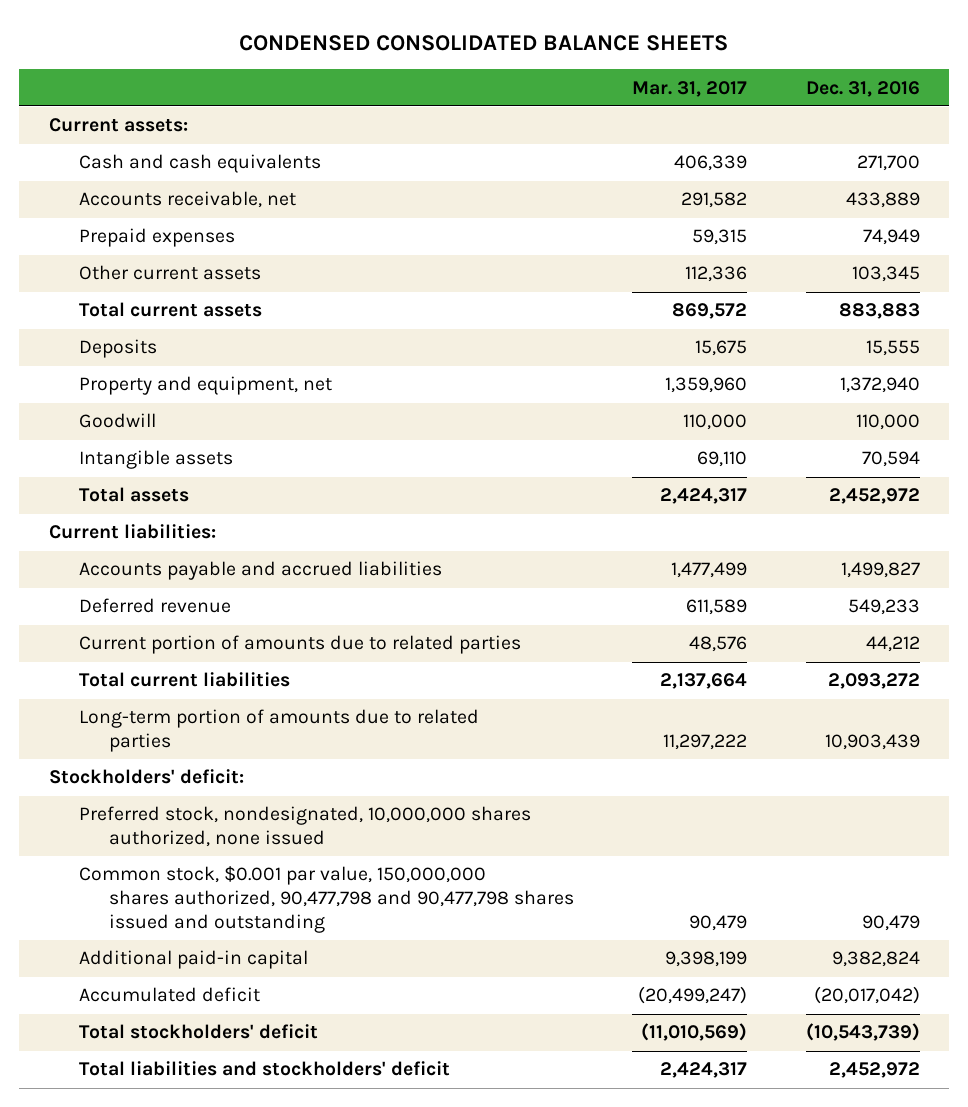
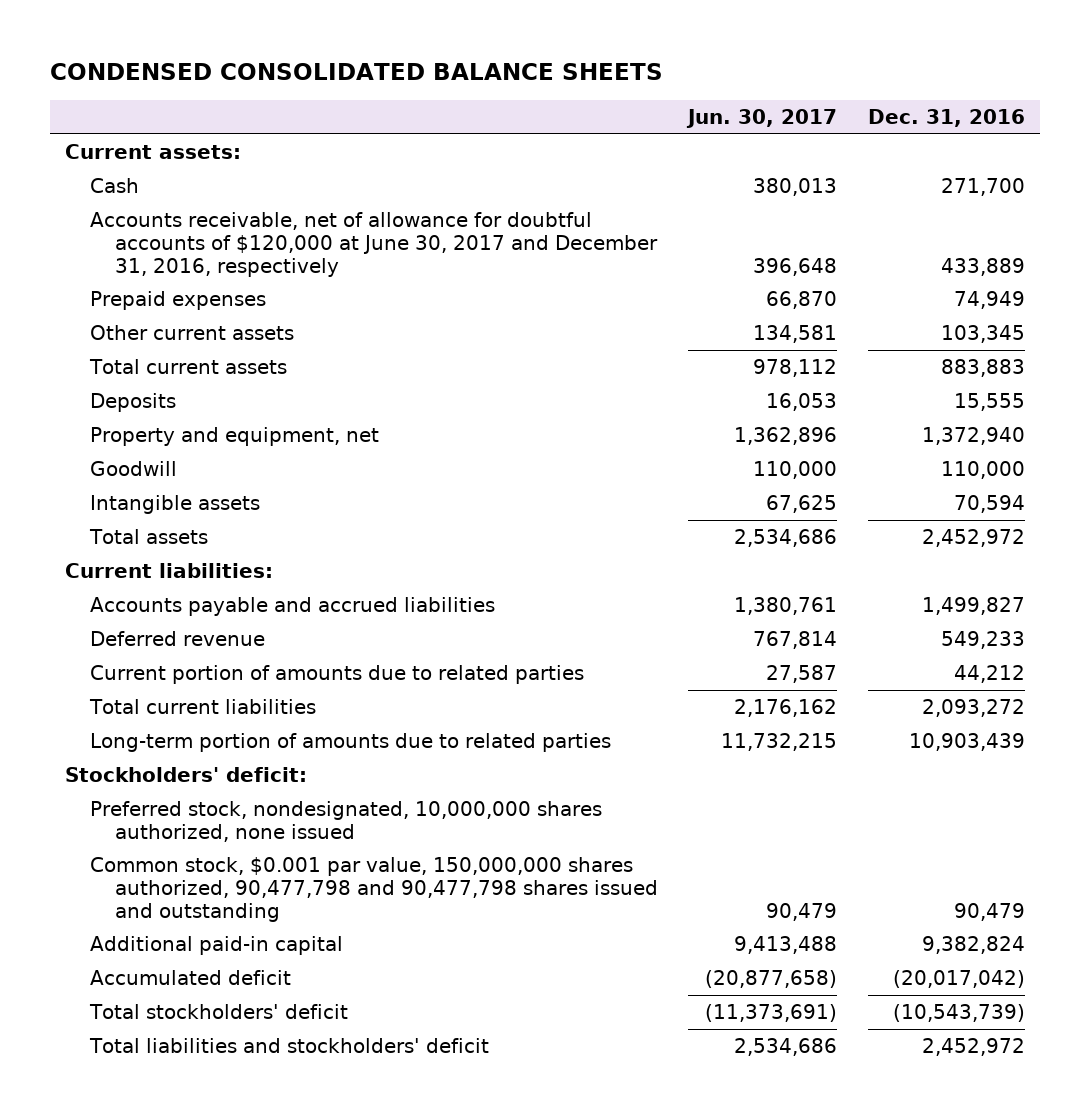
[632,80,748,97] Mar. 31, 2017 -> none
none -> [686,109,838,129] Jun. 30, 2017
[78,154,321,174] Cash and cash equivalents -> [89,178,139,194] Cash
[78,191,296,209] Accounts receivable, net -> [89,212,659,277] Accounts receivable, net of allowance for doubtful accounts of $120,000 at June 30, 2017 and December 31, 2016, respectively

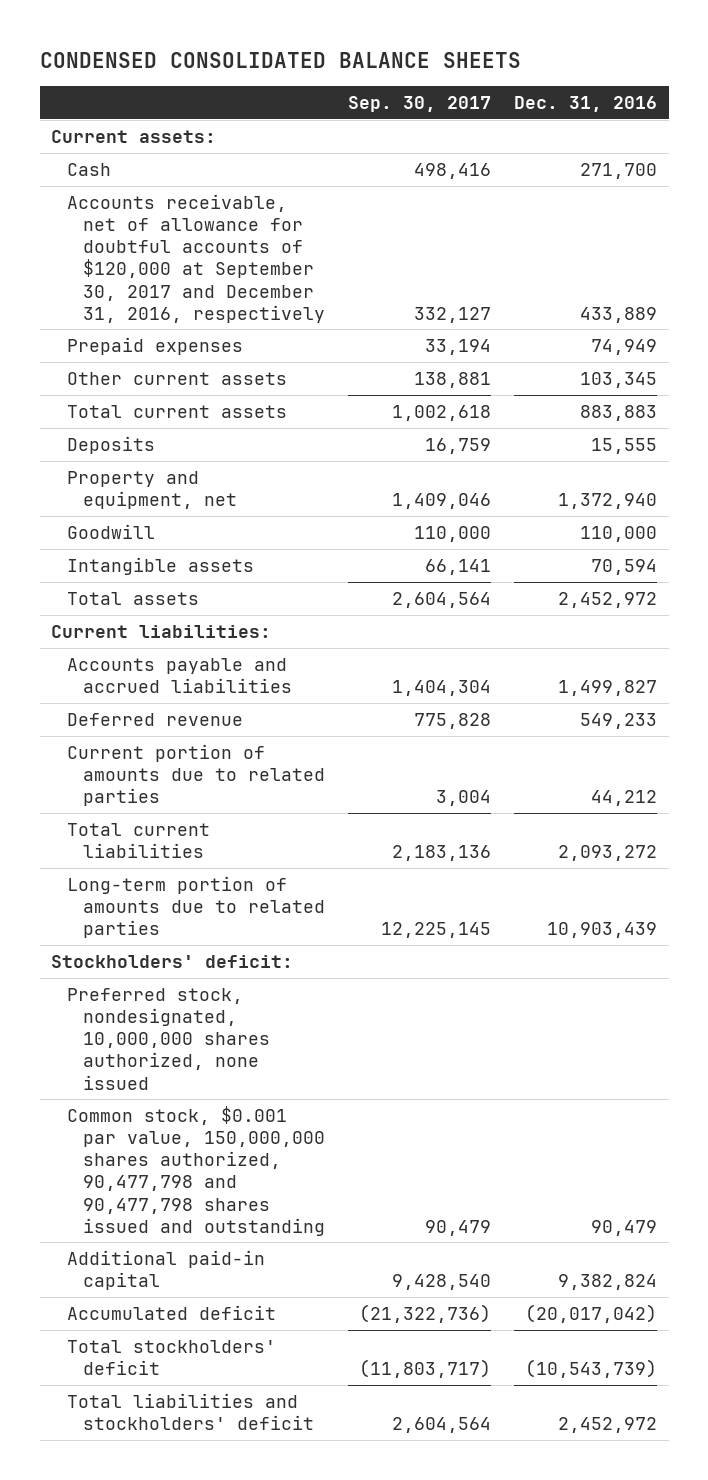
[686,109,838,129] Jun. 30, 2017 -> none
none -> [348,96,492,113] Sep. 30, 2017
[89,212,659,277] Accounts receivable, net of allowance for doubtful accounts of $120,000 at June 30, 2017 and December 31, 2016, respectively -> [67,193,326,323] Accounts receivable, net of allowance for doubtful accounts of $120,000 at September 30, 2017 and December 31, 2016, respectively

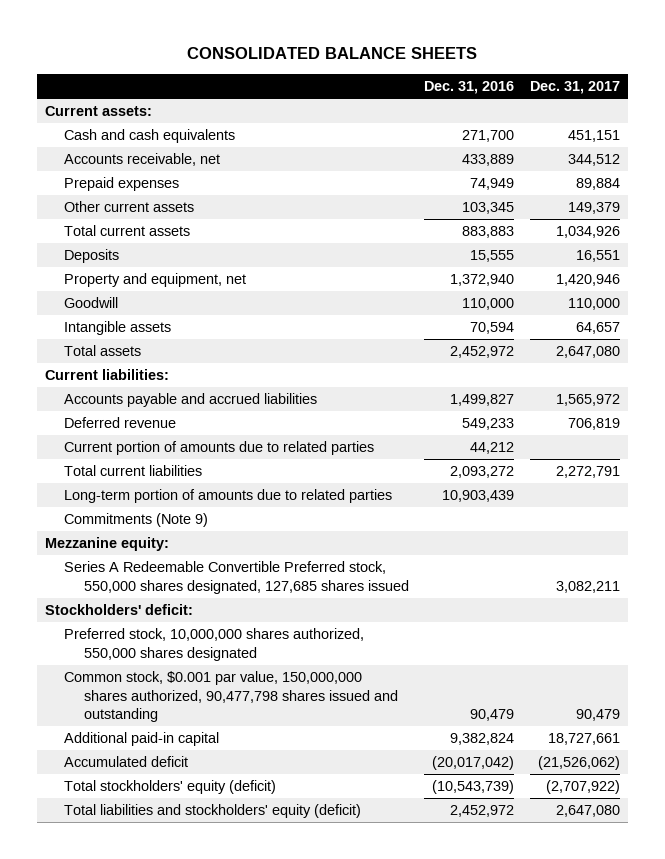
[39,51,521,68] CONDENSED CONSOLIDATED BALANCE SHEETS -> [187,47,478,60] CONSOLIDATED BALANCE SHEETS
[348,96,492,113] Sep. 30, 2017 -> none
none -> [530,81,621,95] Dec. 31, 2017
[67,162,112,176] Cash -> [64,129,236,144] Cash and cash equivalents
[67,193,326,323] Accounts receivable, net of allowance for doubtful accounts of $120,000 at September 30, 2017 and December 31, 2016, respectively -> [64,153,221,167] Accounts receivable, net
none -> [64,513,209,528] Commitments (Note 9)
none -> [44,537,169,552] Mezzanine equity:
none -> [64,561,409,594] Series A Redeemable Convertible Preferred stock, 550,000 shares designated, 127,685 shares issued
[67,987,271,1090] Preferred stock, nondesignated, 10,000,000 shares authorized, none issued -> [64,628,365,661] Preferred stock, 10,000,000 shares authorized, 550,000 shares designated
[67,1105,326,1236] Common stock, $0.001 par value, 150,000,000 shares authorized, 90,477,798 and 90,477,798 shares issued and outstanding -> [64,671,398,723] Common stock, $0.001 par value, 150,000,000 shares authorized, 90,477,798 shares issued and outstanding
[67,1339,277,1376] Total stockholders' deficit -> [64,780,277,795] Total stockholders' equity (deficit)
[67,1392,315,1431] Total liabilities and stockholders' deficit -> [64,804,362,819] Total liabilities and stockholders' equity (deficit)

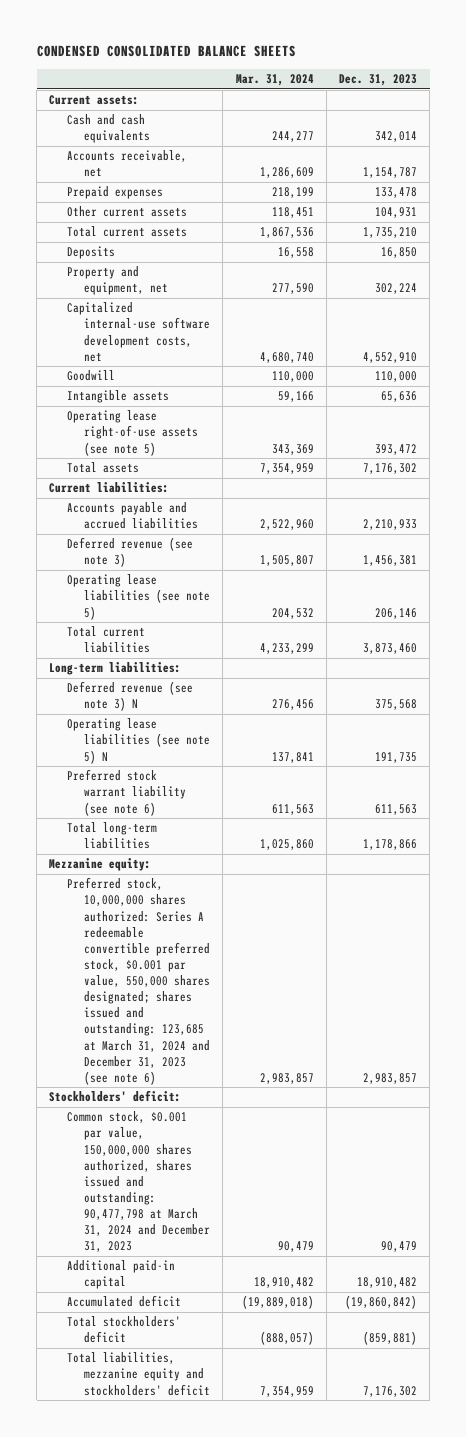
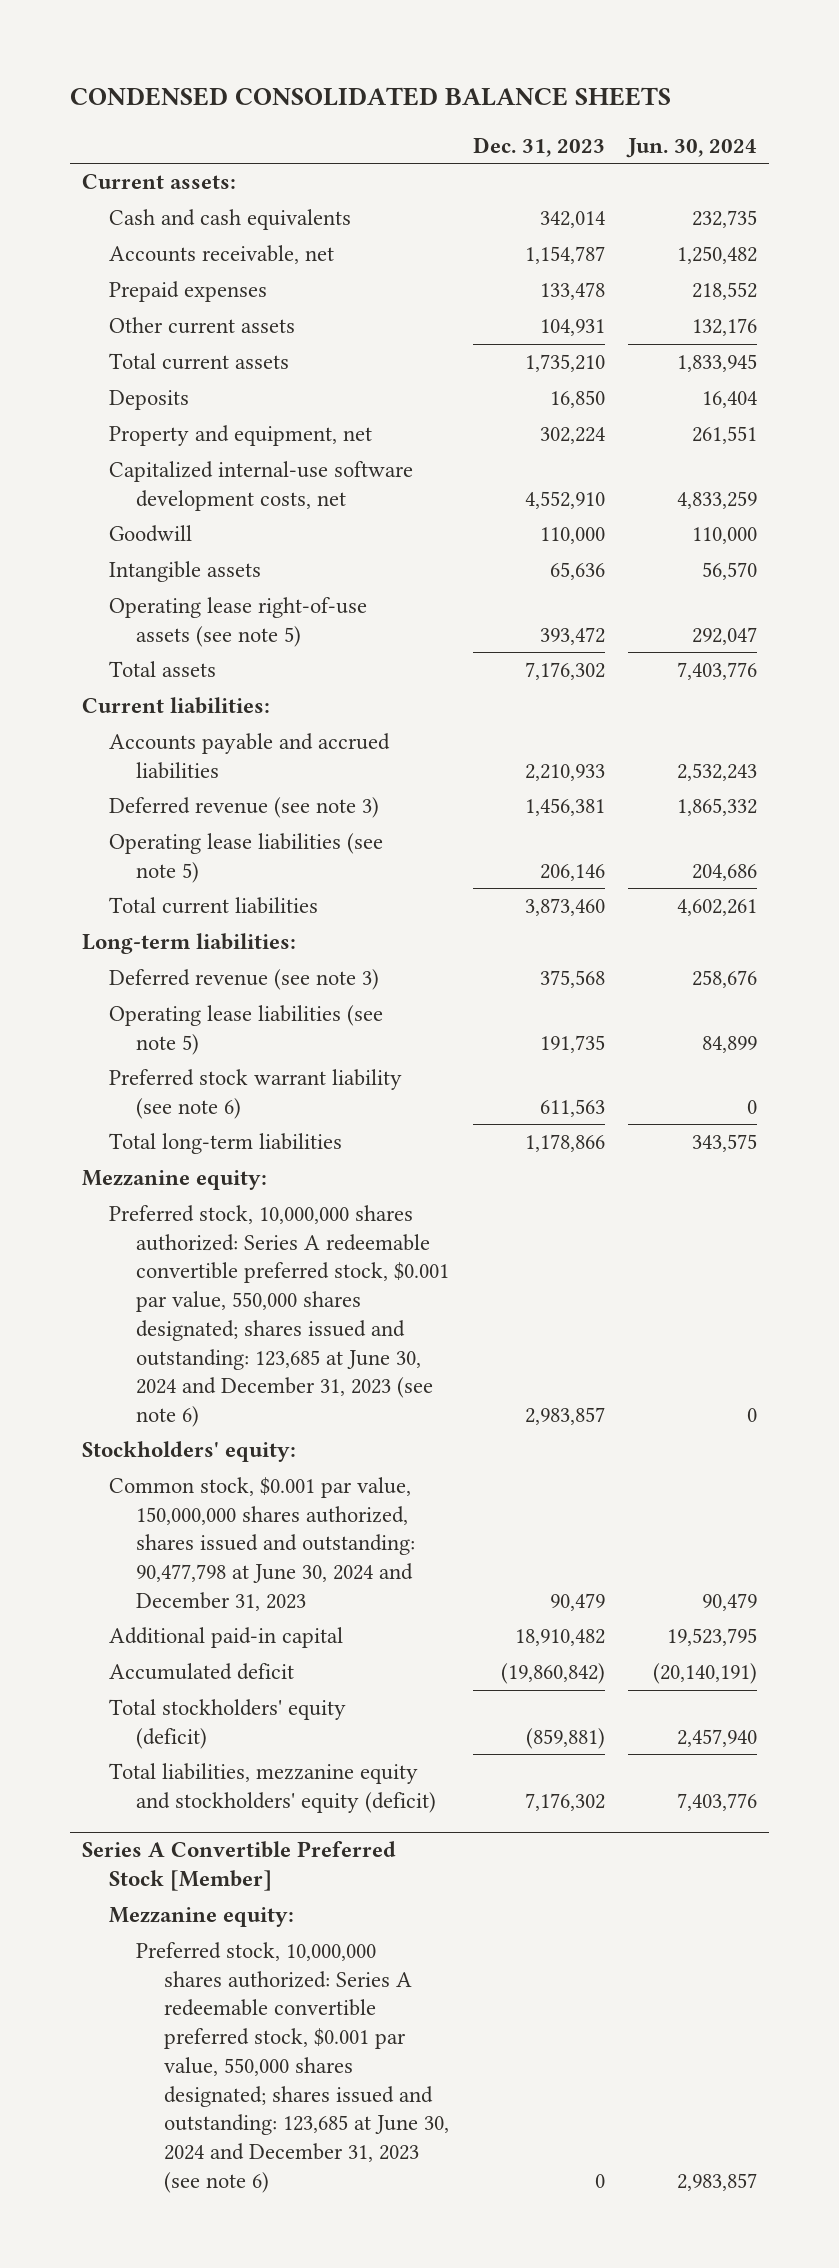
[235,74,314,87] Mar. 31, 2024 -> none
none -> [626,137,758,158] Jun. 30, 2024
[66,681,193,712] Deferred revenue (see note 3) N -> [109,969,380,991] Deferred revenue (see note 3)
[66,718,211,764] Operating lease liabilities (see note 5) N -> [109,1005,384,1055] Operating lease liabilities (see note 5)
[66,877,211,1085] Preferred stock, 10,000,000 shares authorized: Series A redeemable convertible preferred stock, $0.001 par value, 550,000 shares designated; shares issued and outstanding: 123,685 at March 31, 2024 and December 31, 2023 (see note 6) -> [109,1205,450,1427] Preferred stock, 10,000,000 shares authorized: Series A redeemable convertible preferred stock, $0.001 par value, 550,000 shares designated; shares issued and outstanding: 123,685 at June 30, 2024 and December 31, 2023 (see note 6)
[49,1090,182,1103] Stockholders' deficit: -> [81,1441,296,1463] Stockholders' equity:
[66,1111,211,1253] Common stock, $0.001 par value, 150,000,000 shares authorized, shares issued and outstanding: 90,477,798 at March 31, 2024 and December 31, 2023 -> [109,1477,416,1611] Common stock, $0.001 par value, 150,000,000 shares authorized, shares issued and outstanding: 90,477,798 at June 30, 2024 and December 31, 2023
[66,1316,181,1344] Total stockholders' deficit -> [109,1699,347,1749] Total stockholders' equity (deficit)
[66,1352,211,1396] Total liabilities, mezzanine equity and stockholders' deficit -> [109,1763,437,1813] Total liabilities, mezzanine equity and stockholders' equity (deficit)
none -> [81,1841,396,1892] Series A Convertible Preferred Stock [Member]
none -> [109,1907,295,1928] Mezzanine equity:
none -> [136,1942,449,2193] Preferred stock, 10,000,000 shares authorized: Series A redeemable convertible preferred stock, $0.001 par value, 550,000 shares designated; shares issued and outstanding: 123,685 at June 30, 2024 and December 31, 2023 (see note 6)

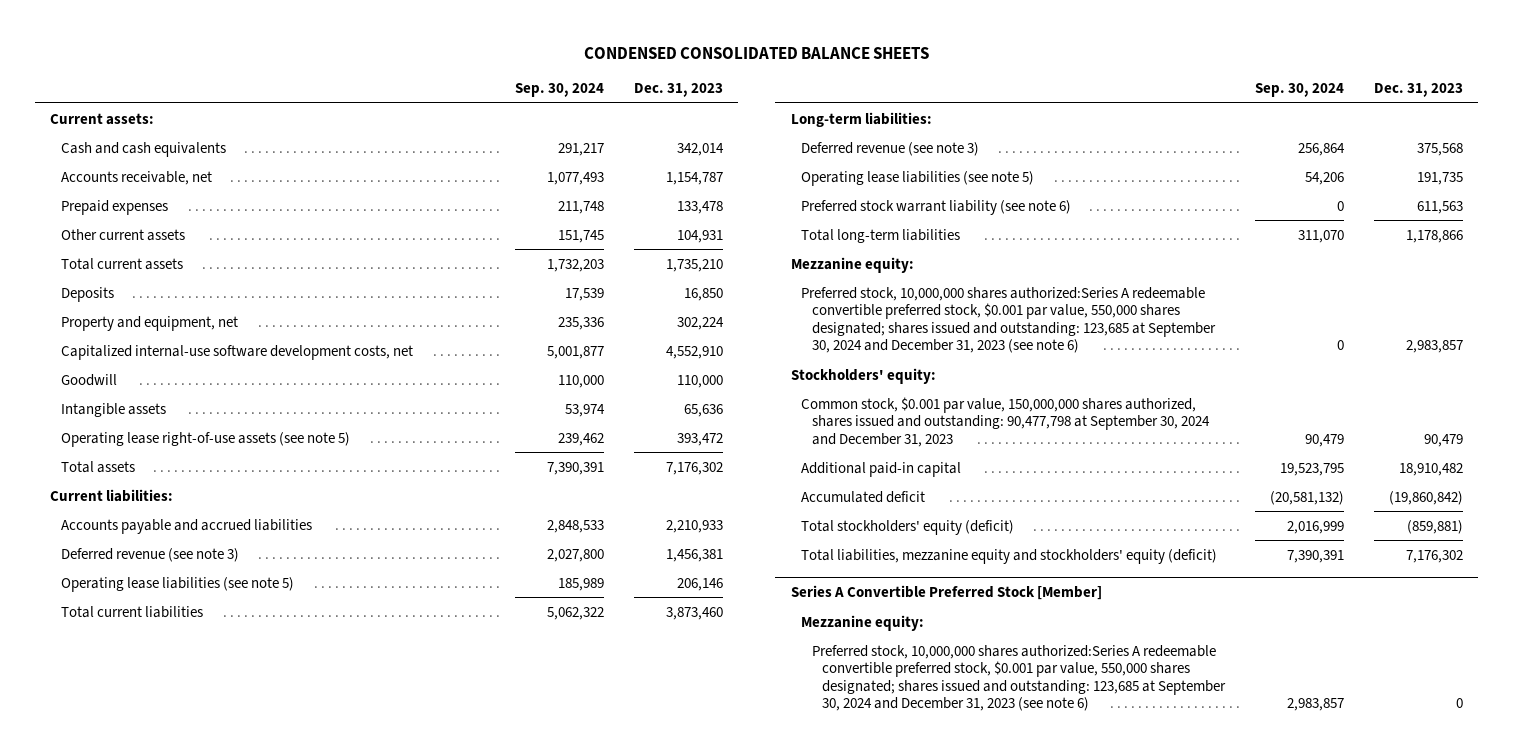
[626,137,758,158] Jun. 30, 2024 -> none
none -> [515,83,605,98] Sep. 30, 2024
[109,1205,450,1427] Preferred stock, 10,000,000 shares authorized: Series A redeemable convertible preferred stock, $0.001 par value, 550,000 shares designated; shares issued and outstanding: 123,685 at June 30, 2024 and December 31, 2023 (see note 6) -> [801,286,1216,354] Preferred stock, 10,000,000 shares authorized:Series A redeemable convertible preferred stock, $0.001 par value, 550,000 shares designated; shares issued and outstanding: 123,685 at September 30, 2024 and December 31, 2023 (see note 6)
[109,1477,416,1611] Common stock, $0.001 par value, 150,000,000 shares authorized, shares issued and outstanding: 90,477,798 at June 30, 2024 and December 31, 2023 -> [801,396,1210,447] Common stock, $0.001 par value, 150,000,000 shares authorized, shares issued and outstanding: 90,477,798 at September 30, 2024 and December 31, 2023
[136,1942,449,2193] Preferred stock, 10,000,000 shares authorized: Series A redeemable convertible preferred stock, $0.001 par value, 550,000 shares designated; shares issued and outstanding: 123,685 at June 30, 2024 and December 31, 2023 (see note 6) -> [811,644,1227,712] Preferred stock, 10,000,000 shares authorized:Series A redeemable convertible preferred stock, $0.001 par value, 550,000 shares designated; shares issued and outstanding: 123,685 at September 30, 2024 and December 31, 2023 (see note 6)

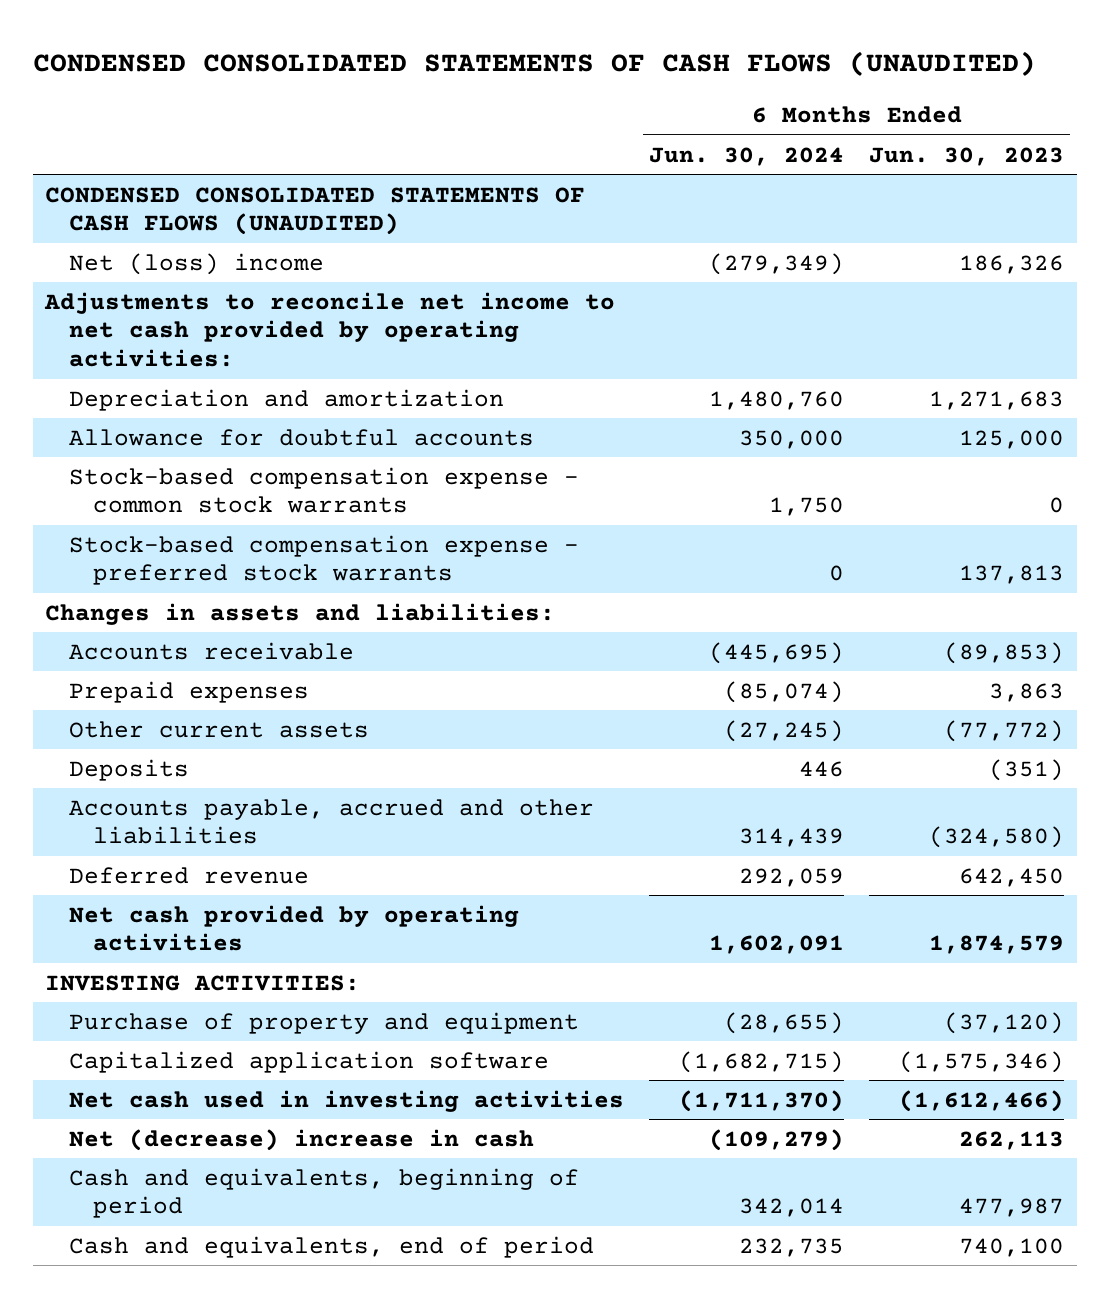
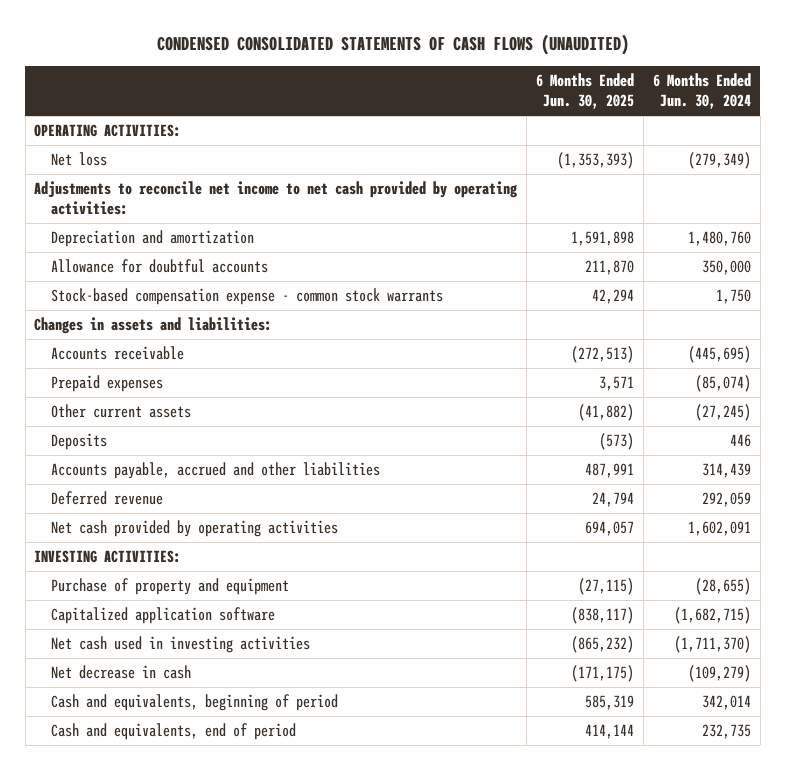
[869,146,1065,166] Jun. 30, 2023 -> none
none -> [536,73,635,110] 6 Months Ended Jun. 30, 2025
[45,186,586,236] CONDENSED CONSOLIDATED STATEMENTS OF CASH FLOWS (UNAUDITED) -> none
none -> [34,124,182,138] OPERATING ACTIVITIES:
[69,252,325,275] Net (loss) income -> [51,152,108,167] Net loss
[69,534,580,586] Stock-based compensation expense - preferred stock warrants -> none
[69,1128,535,1151] Net (decrease) increase in cash -> [51,665,192,680] Net decrease in cash

